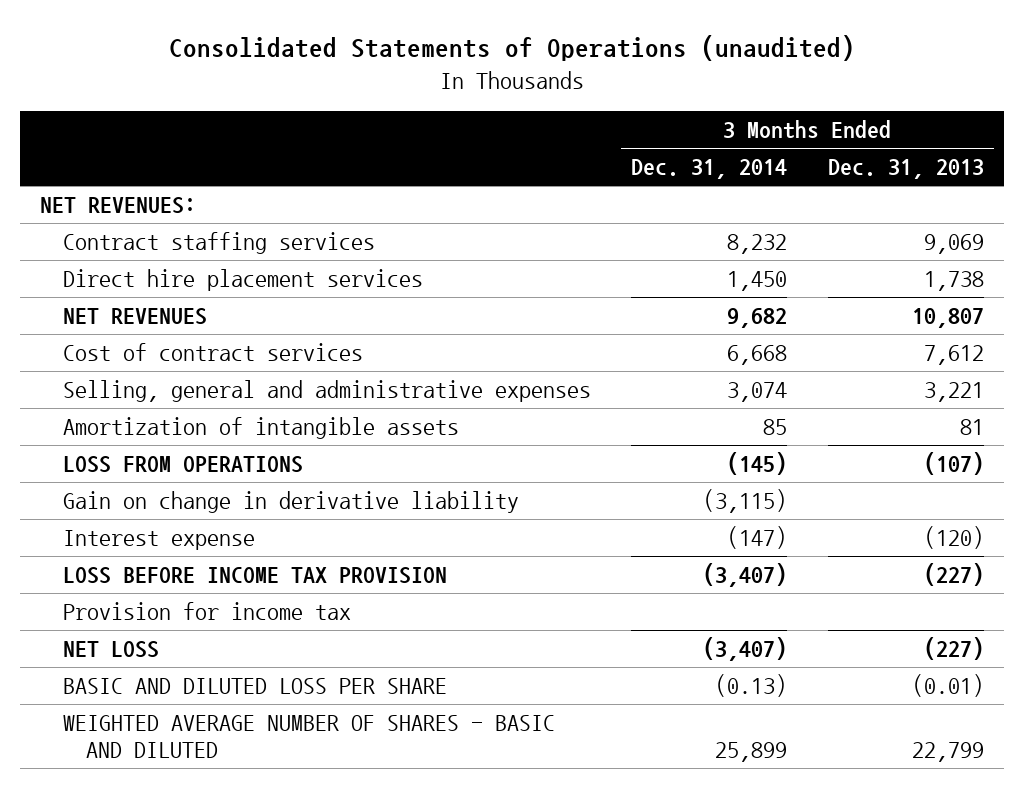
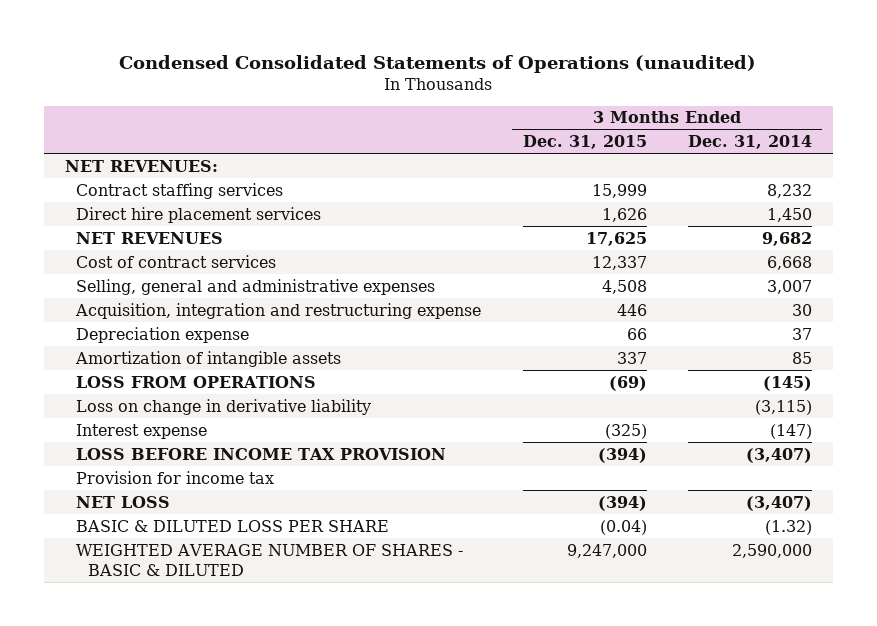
[168,35,855,62] Consolidated Statements of Operations (unaudited) -> [119,54,757,73] Condensed Consolidated Statements of Operations (unaudited)
[827,159,984,180] Dec. 31, 2013 -> none
none -> [522,135,647,150] Dec. 31, 2015
[727,381,788,402] 3,074 -> [767,279,813,294] 3,007
none -> [75,302,482,319] Acquisition, integration and restructuring expense
none -> [76,326,250,343] Depreciation expense
[62,490,519,513] Gain on change in derivative liability -> [76,398,372,415] Loss on change in derivative liability
[62,677,447,694] BASIC AND DILUTED LOSS PER SHARE -> [76,519,390,532] BASIC & DILUTED LOSS PER SHARE
[715,673,788,697] (0.13) -> [765,519,813,535] (1.32)
[62,714,555,758] WEIGHTED AVERAGE NUMBER OF SHARES - BASIC AND DILUTED -> [76,543,464,576] WEIGHTED AVERAGE NUMBER OF SHARES - BASIC & DILUTED
[715,741,788,762] 25,899 -> [732,543,813,558] 2,590,000

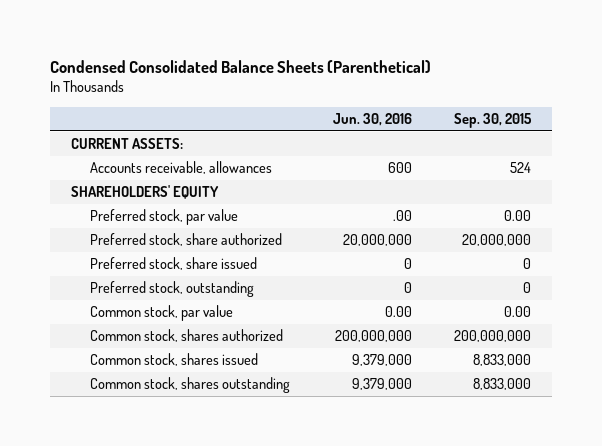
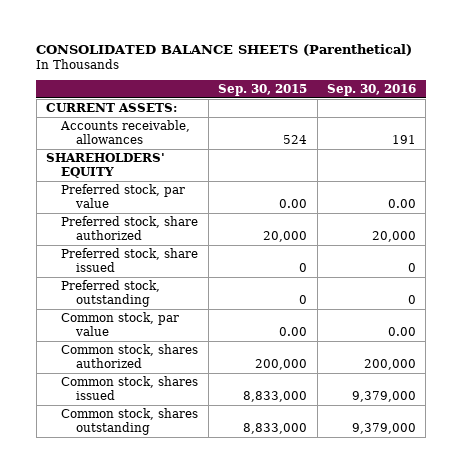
[49,59,431,73] Condensed Consolidated Balance Sheets (Parenthetical) -> [36,43,413,56] CONSOLIDATED BALANCE SHEETS (Parenthetical)
[332,113,412,127] Jun. 30, 2016 -> none
none -> [327,84,417,97] Sep. 30, 2016
[461,234,531,247] 20,000,000 -> [263,231,308,243] 20,000
[453,330,531,343] 200,000,000 -> [255,359,308,371] 200,000

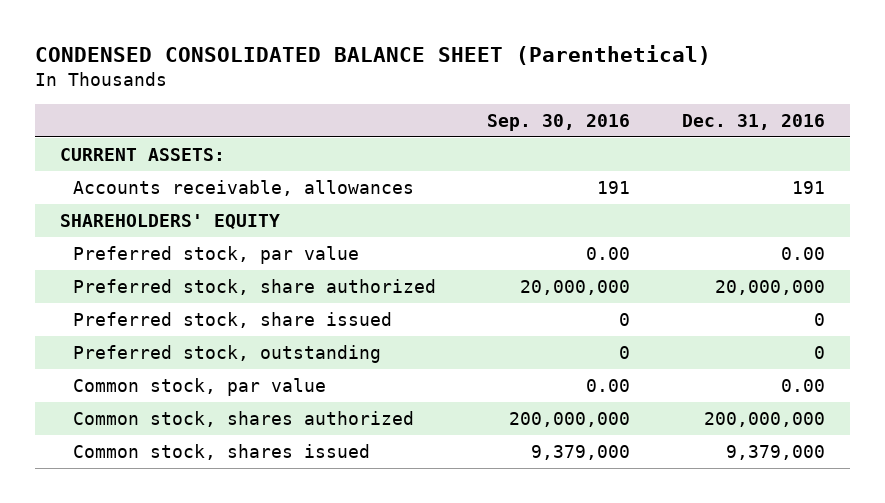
[36,43,413,56] CONSOLIDATED BALANCE SHEETS (Parenthetical) -> [34,45,711,66] CONDENSED CONSOLIDATED BALANCE SHEET (Parenthetical)
[218,84,308,97] Sep. 30, 2015 -> none
none -> [681,113,825,130] Dec. 31, 2016
[372,231,417,243] 20,000 -> [520,279,631,295] 20,000,000
[364,359,417,371] 200,000 -> [509,411,631,427] 200,000,000
[61,407,199,436] Common stock, shares outstanding -> none

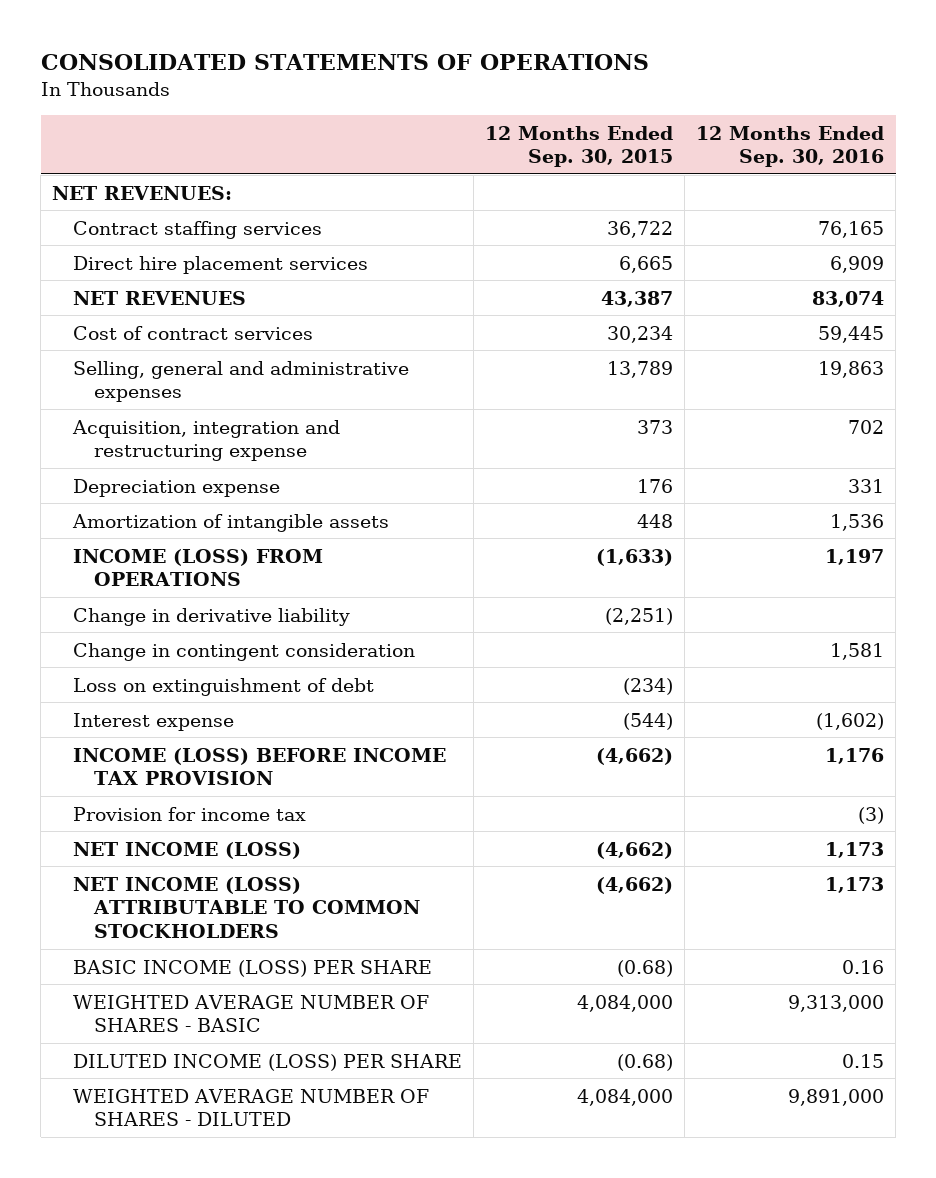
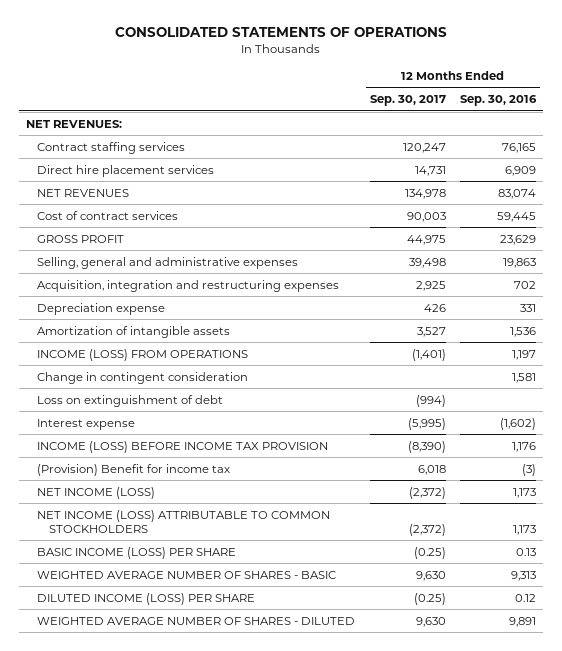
[485,125,674,168] 12 Months Ended Sep. 30, 2015 -> none
none -> [369,95,446,107] Sep. 30, 2017
none -> [37,234,125,243] GROSS PROFIT
[72,419,341,462] Acquisition, integration and restructuring expense -> [37,279,340,292] Acquisition, integration and restructuring expenses
[73,607,351,626] Change in derivative liability -> none
[73,806,307,821] Provision for income tax -> [37,463,231,476] (Provision) Benefit for income tax
[842,959,885,974] 0.16 -> [516,547,537,556] 0.13
[788,994,885,1012] 9,313,000 -> [511,570,537,581] 9,313
[842,1053,885,1068] 0.15 -> [515,593,537,602] 0.12
[788,1088,885,1106] 9,891,000 -> [509,616,537,627] 9,891

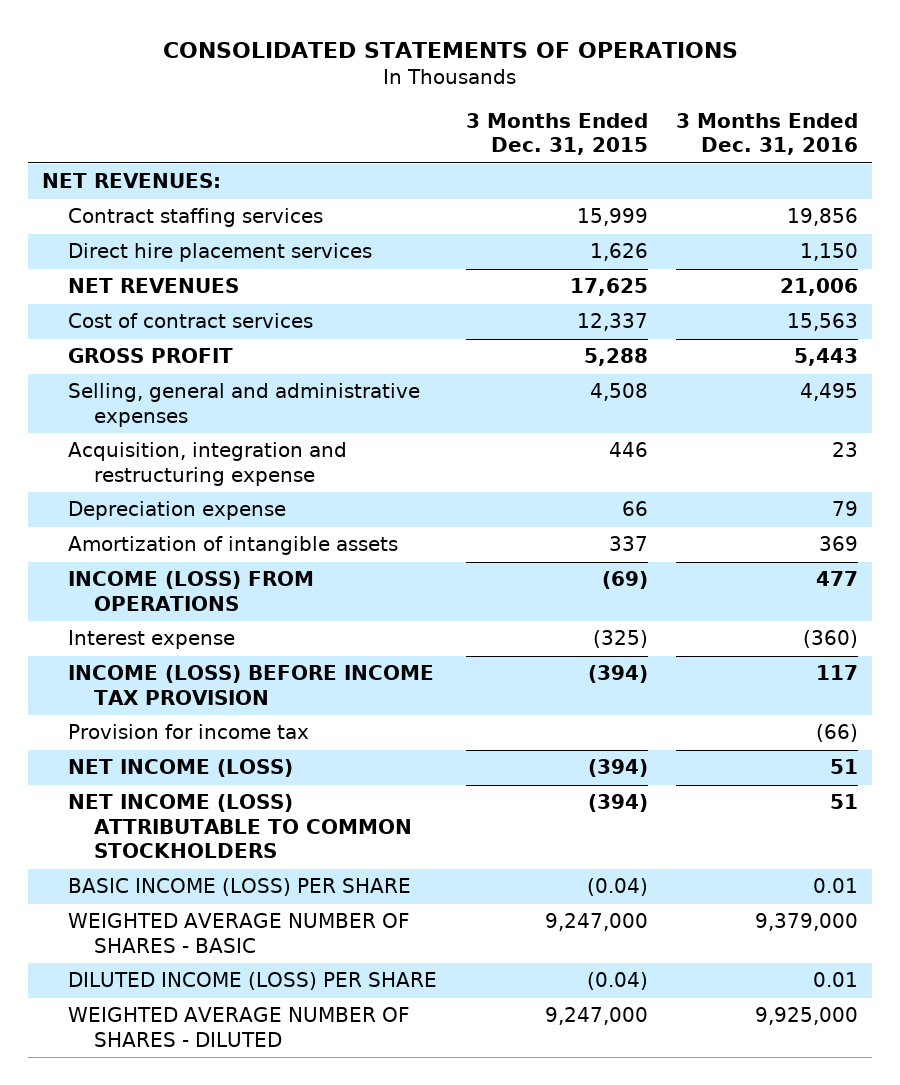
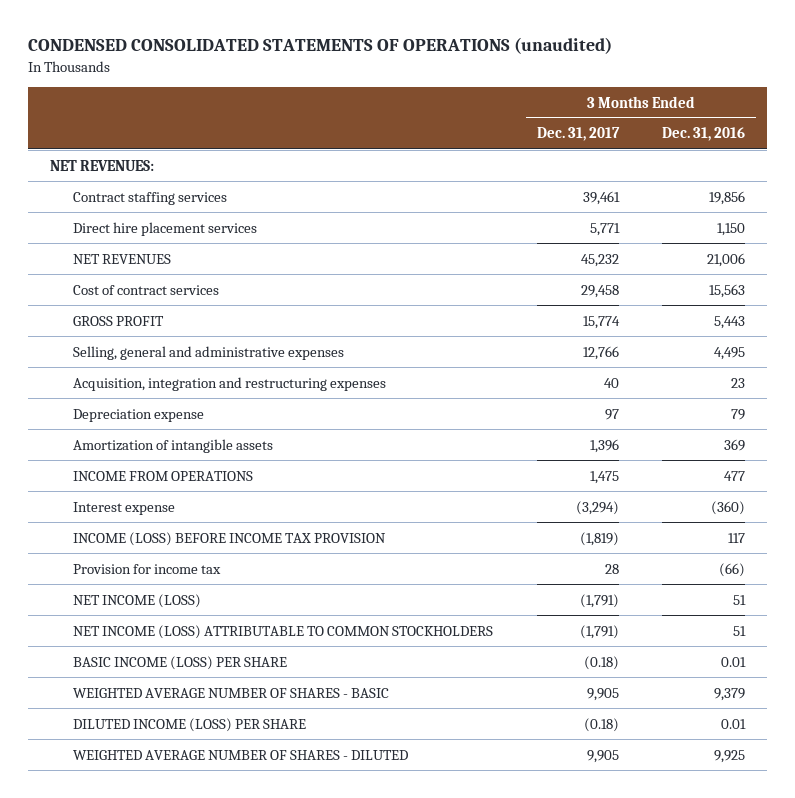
[163,42,739,59] CONSOLIDATED STATEMENTS OF OPERATIONS -> [27,37,612,55] CONDENSED CONSOLIDATED STATEMENTS OF OPERATIONS (unaudited)
[465,112,648,156] 3 Months Ended Dec. 31, 2015 -> none
none -> [536,127,620,142] Dec. 31, 2017
[68,442,348,486] Acquisition, integration and restructuring expense -> [73,376,387,391] Acquisition, integration and restructuring expenses
[68,571,315,611] INCOME (LOSS) FROM OPERATIONS -> [73,470,254,481] INCOME FROM OPERATIONS
[755,913,859,932] 9,379,000 -> [713,687,745,701] 9,379
[755,1007,859,1026] 9,925,000 -> [713,749,745,763] 9,925

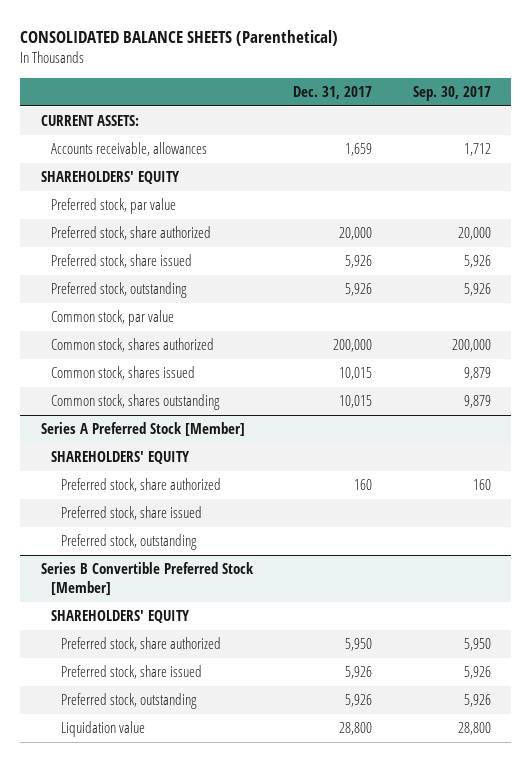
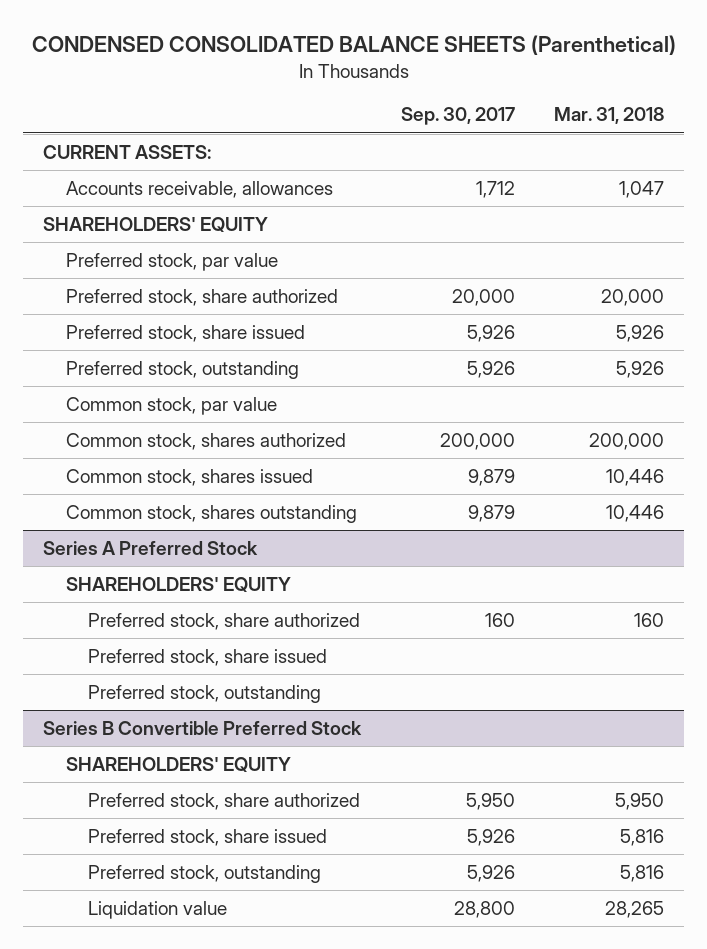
[20,30,339,47] CONSOLIDATED BALANCE SHEETS (Parenthetical) -> [31,35,676,56] CONDENSED CONSOLIDATED BALANCE SHEETS (Parenthetical)
[293,85,373,99] Dec. 31, 2017 -> none
none -> [554,107,665,125] Mar. 31, 2018
[40,422,245,437] Series A Preferred Stock [Member] -> [42,540,258,555] Series A Preferred Stock
[40,562,254,595] Series B Convertible Preferred Stock [Member] -> [42,720,362,735] Series B Convertible Preferred Stock

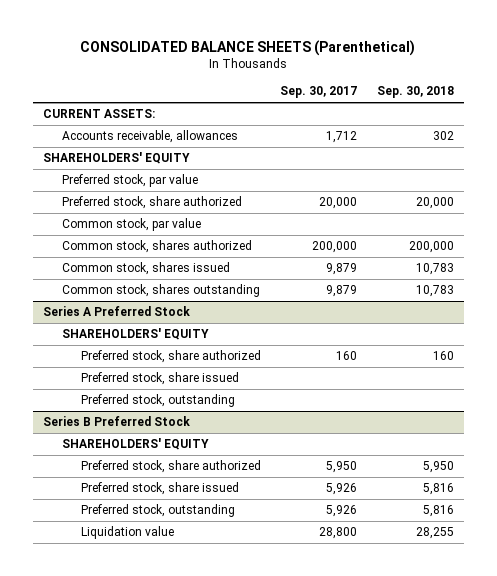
[31,35,676,56] CONDENSED CONSOLIDATED BALANCE SHEETS (Parenthetical) -> [80,39,416,56] CONSOLIDATED BALANCE SHEETS (Parenthetical)
[554,107,665,125] Mar. 31, 2018 -> none
none -> [377,86,455,99] Sep. 30, 2018
[65,324,305,342] Preferred stock, share issued -> none
[65,360,299,379] Preferred stock, outstanding -> none
[42,720,362,735] Series B Convertible Preferred Stock -> [42,416,190,427] Series B Preferred Stock

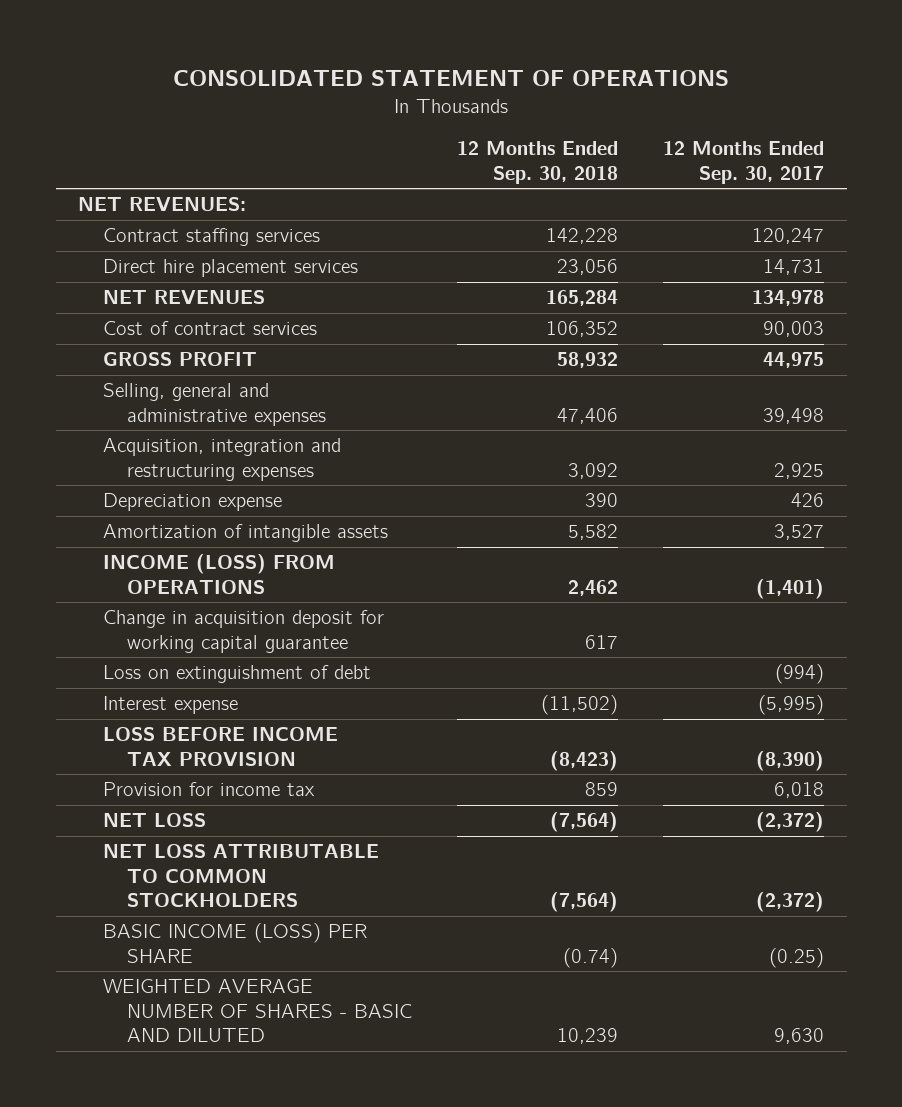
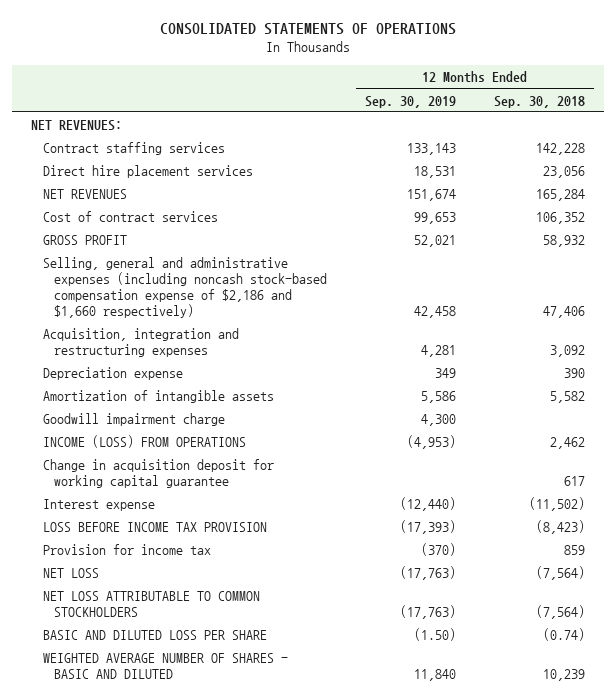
[173,70,730,87] CONSOLIDATED STATEMENT OF OPERATIONS -> [160,23,457,36] CONSOLIDATED STATEMENTS OF OPERATIONS
[663,141,825,184] 12 Months Ended Sep. 30, 2017 -> none
none -> [365,95,457,108] Sep. 30, 2019
[102,383,327,426] Selling, general and administrative expenses -> [42,257,328,319] Selling, general and administrative expenses (including noncash stock-based compensation expense of $2,186 and $1,660 respectively)
none -> [42,413,225,427] Goodwill impairment charge
[102,665,371,684] Loss on extinguishment of debt -> none
[102,923,367,963] BASIC INCOME (LOSS) PER SHARE -> [42,630,267,641] BASIC AND DILUTED LOSS PER SHARE

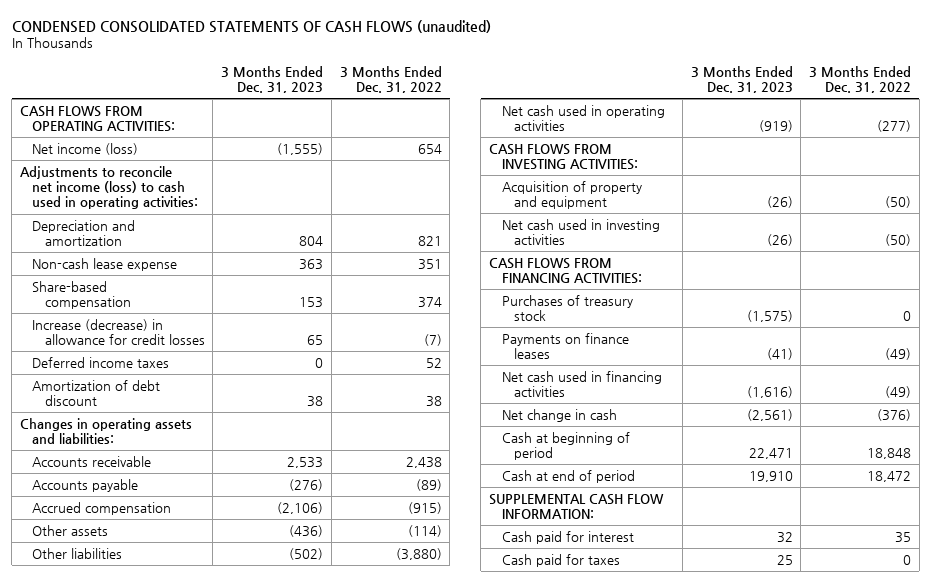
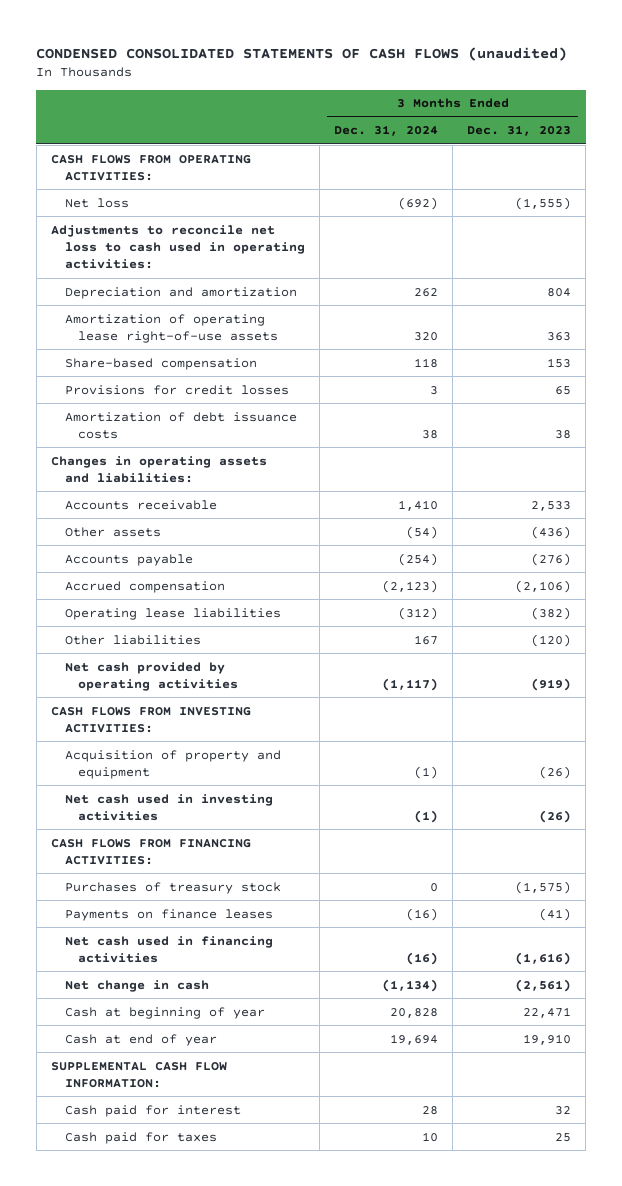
[339,65,442,94] 3 Months Ended Dec. 31, 2022 -> none
none -> [333,125,438,137] Dec. 31, 2024
[32,142,139,155] Net income (loss) -> [64,197,129,208] Net loss
[19,165,199,210] Adjustments to reconcile net income (loss) to cash used in operating activities: -> [51,224,305,270] Adjustments to reconcile net loss to cash used in operating activities:
[32,257,178,271] Non-cash lease expense -> [64,313,278,343] Amortization of operating lease right-of-use assets
[32,318,205,346] Increase (decrease) in allowance for credit losses -> none
[32,356,170,368] Deferred income taxes -> none
none -> [64,384,289,395] Provisions for credit losses
[32,379,161,407] Amortization of debt discount -> [64,411,297,439] Amortization of debt issuance costs
[32,524,109,536] Other assets -> [64,526,161,537] Other assets
none -> [64,607,281,620] Operating lease liabilities
[289,547,324,560] (502) -> [531,633,572,647] (120)
[501,104,665,132] Net cash used in operating activities -> [64,661,238,691] Net cash provided by operating activities
[501,431,630,461] Cash at beginning of period -> [64,1006,265,1019] Cash at beginning of year
[501,469,635,483] Cash at end of period -> [64,1033,217,1046] Cash at end of year

